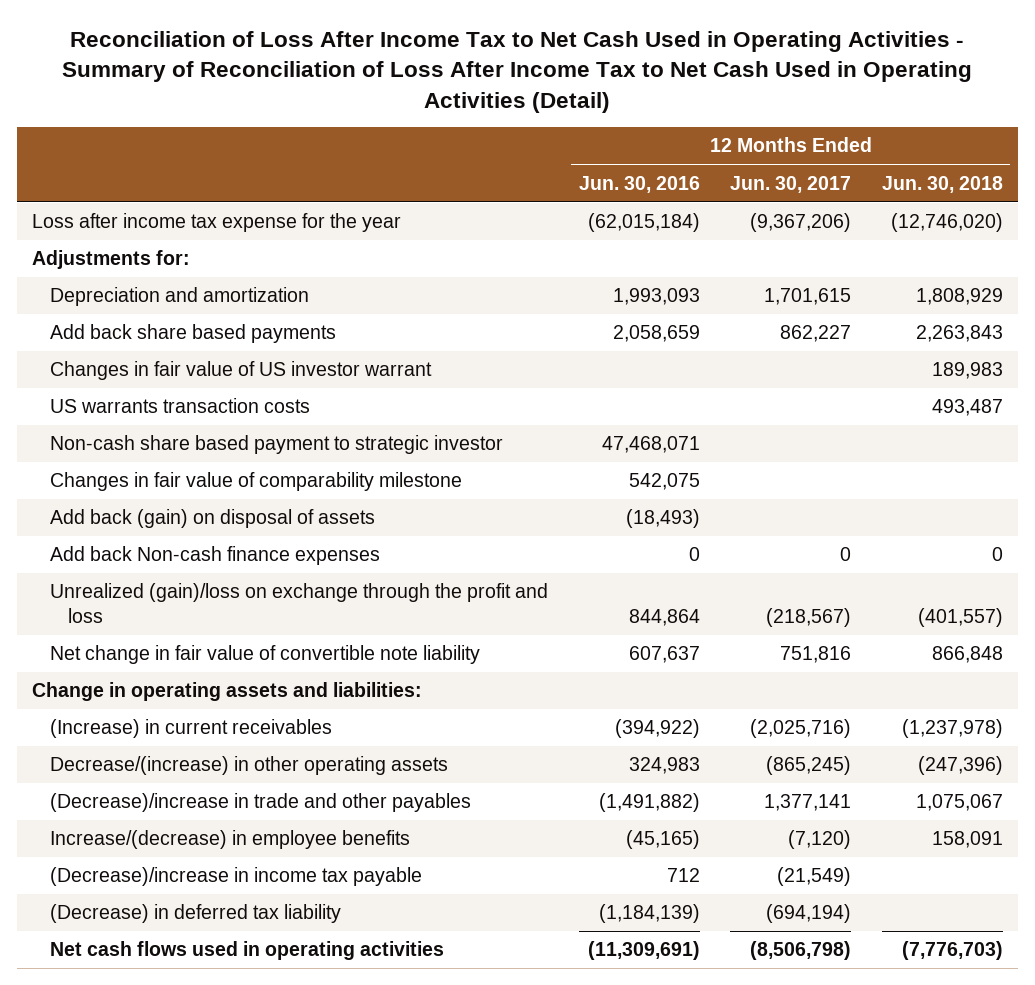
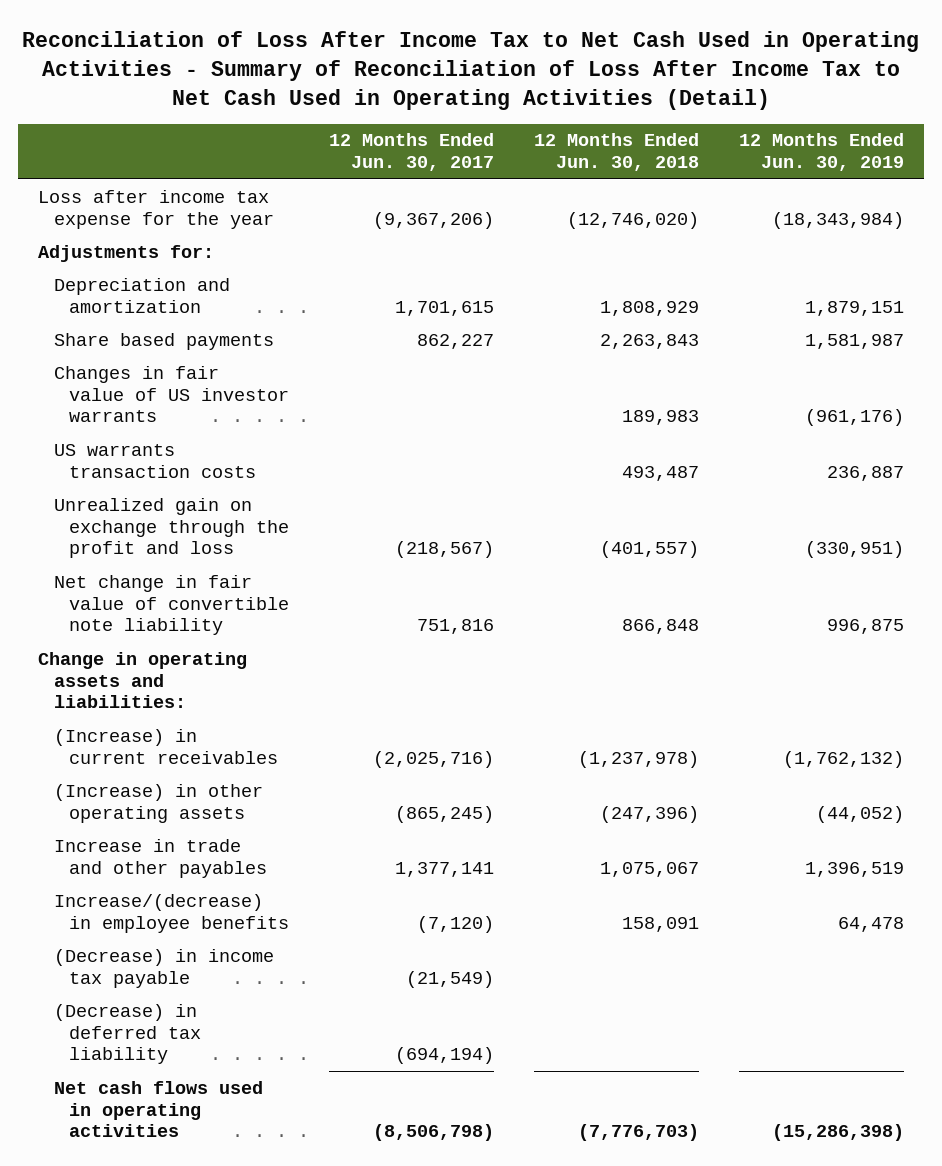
[578,175,700,193] Jun. 30, 2016 -> none
none -> [738,133,904,172] 12 Months Ended Jun. 30, 2019
[49,324,336,344] Add back share based payments -> [53,332,274,350] Share based payments
[49,361,432,381] Changes in fair value of US investor warrant -> [53,365,290,423] Changes in fair value of US investor warrants
[49,435,503,455] Non-cash share based payment to strategic investor -> none
[49,472,462,492] Changes in fair value of comparability milestone -> none
[49,509,375,529] Add back (gain) on disposal of assets -> none
[49,546,380,566] Add back Non-cash finance expenses -> none
[49,583,548,624] Unrealized (gain)/loss on exchange through the profit and loss -> [53,497,290,559] Unrealized gain on exchange through the profit and loss
[49,756,448,776] Decrease/(increase) in other operating assets -> [53,783,263,823] (Increase) in other operating assets
[49,793,471,813] (Decrease)/increase in trade and other payables -> [53,838,268,878] Increase in trade and other payables
[49,867,422,887] (Decrease)/increase in income tax payable -> [53,948,274,988] (Decrease) in income tax payable

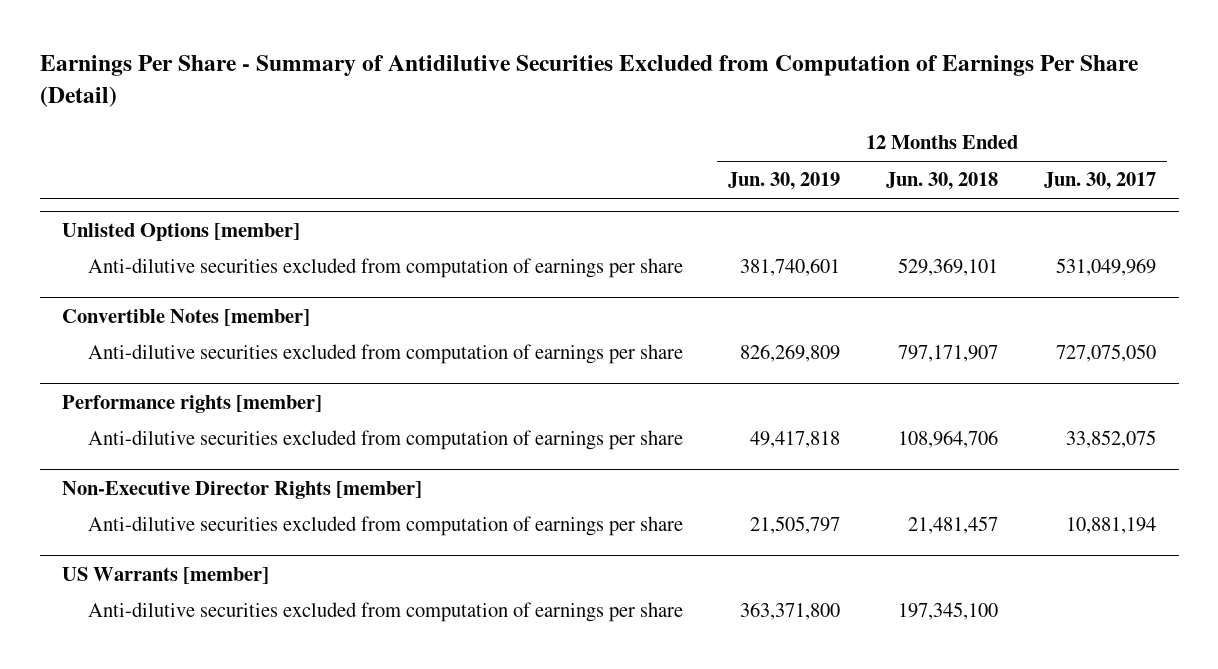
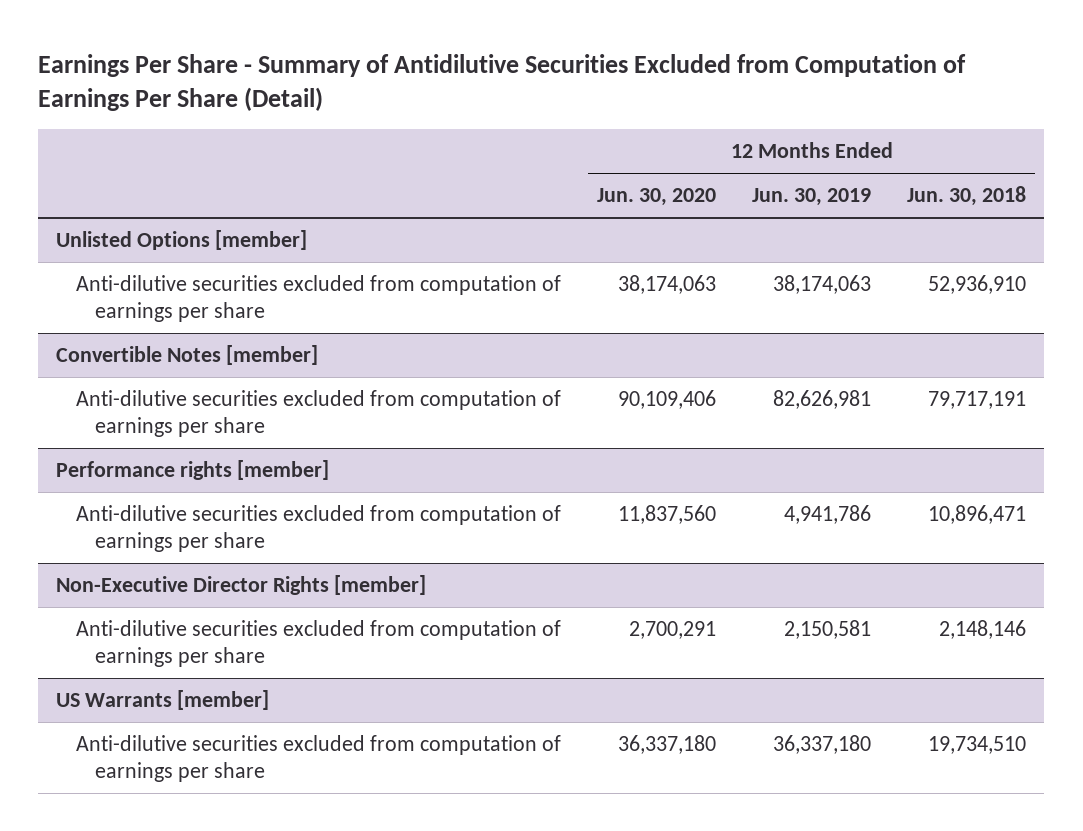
[1043,172,1156,191] Jun. 30, 2017 -> none
none -> [596,188,716,207] Jun. 30, 2020
[740,258,841,277] 381,740,601 -> [773,275,872,295] 38,174,063
[898,258,999,277] 529,369,101 -> [928,275,1027,295] 52,936,910
[740,344,841,363] 826,269,809 -> [773,390,872,410] 82,626,981
[898,345,999,363] 797,171,907 -> [928,391,1027,410] 79,717,191
[750,431,841,449] 49,417,818 -> [784,505,872,525] 4,941,786
[898,430,999,449] 108,964,706 -> [928,505,1027,525] 10,896,471
[750,516,841,535] 21,505,797 -> [784,620,872,640] 2,150,581
[908,516,999,535] 21,481,457 -> [939,620,1027,640] 2,148,146
[740,602,841,621] 363,371,800 -> [773,735,872,755] 36,337,180
[898,602,999,621] 197,345,100 -> [928,736,1027,755] 19,734,510

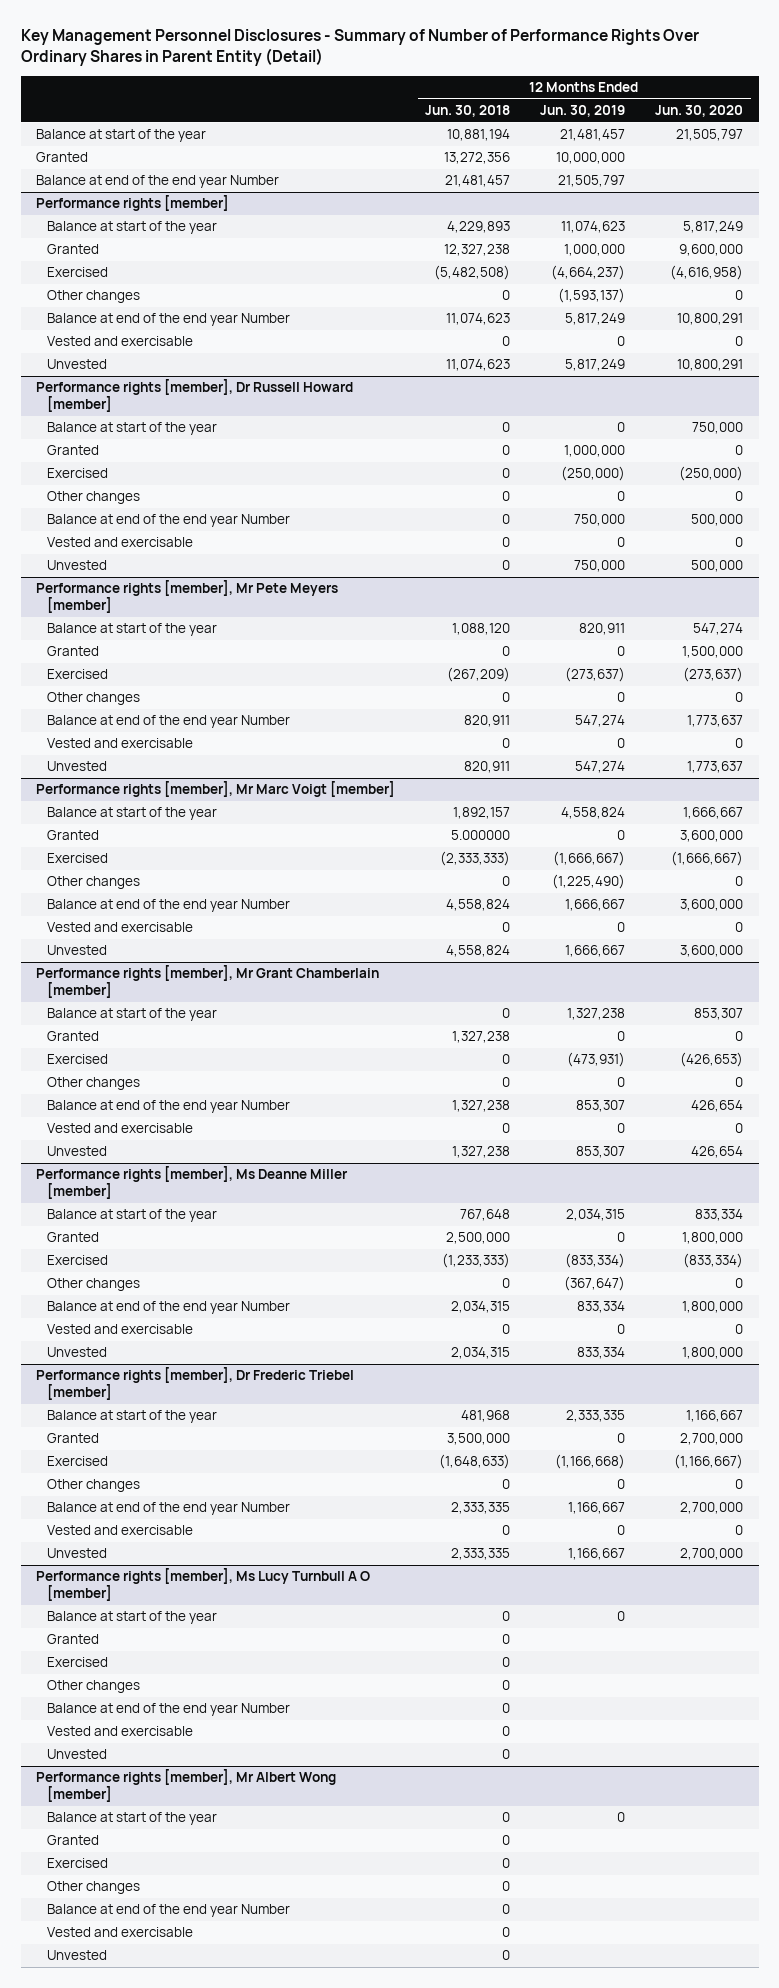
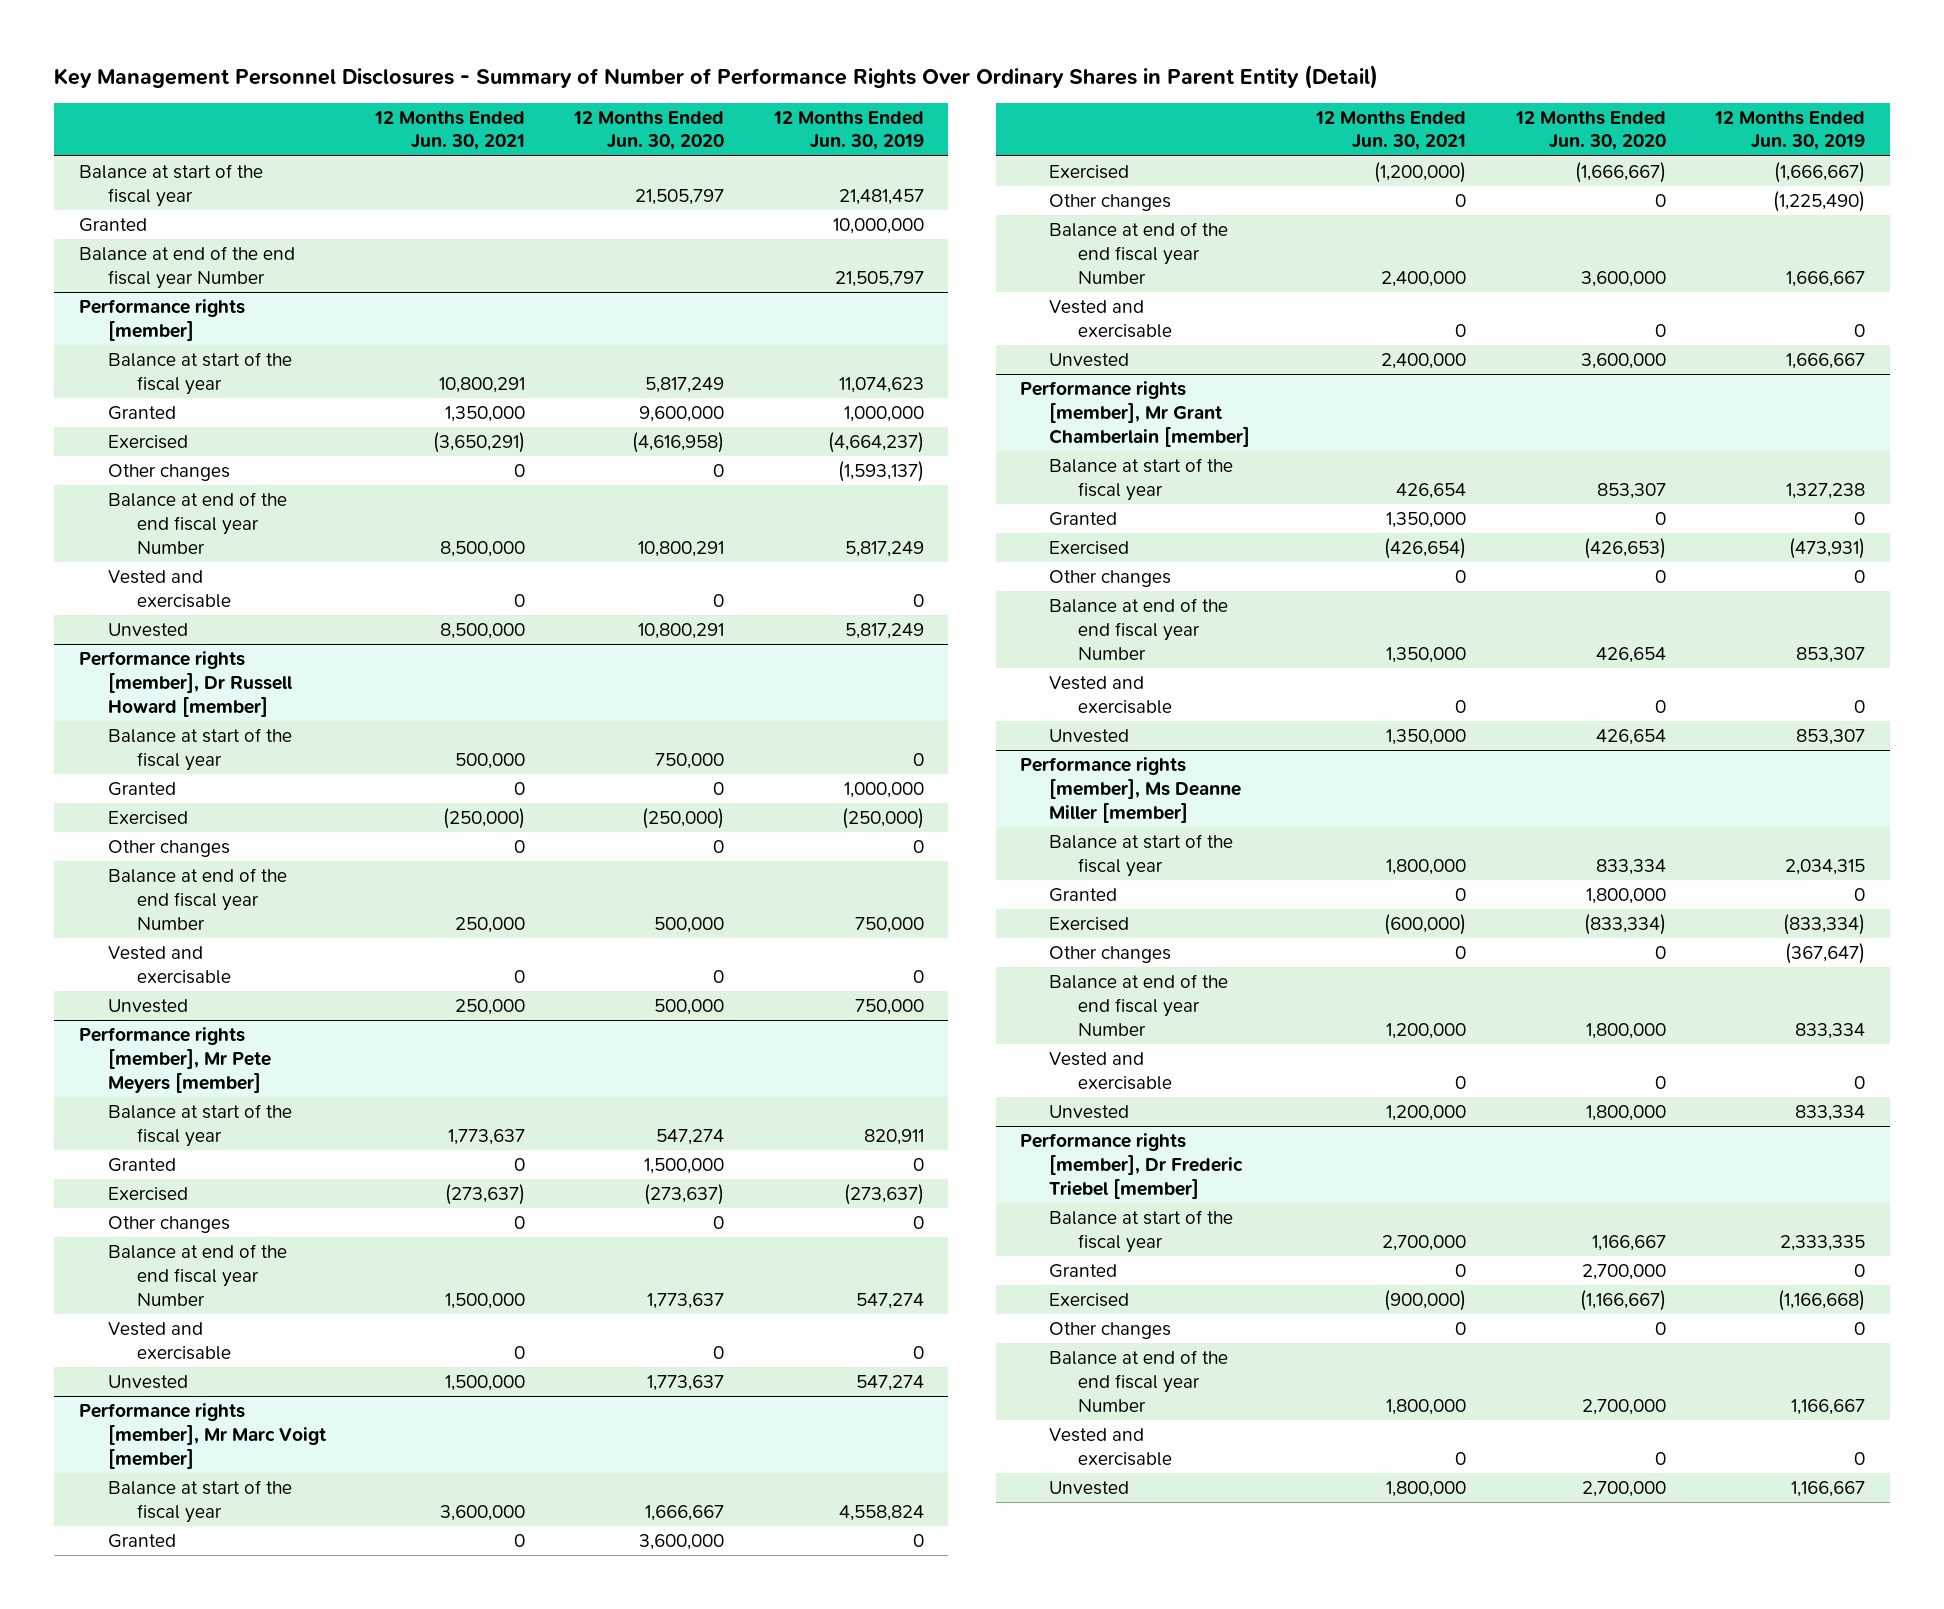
[425,105,511,118] Jun. 30, 2018 -> none
none -> [374,110,526,151] 12 Months Ended Jun. 30, 2021
[35,129,206,143] Balance at start of the year -> [79,163,264,207] Balance at start of the fiscal year
[35,175,279,189] Balance at end of the end year Number -> [79,245,296,289] Balance at end of the end fiscal year Number
[47,221,218,235] Balance at start of the year -> [107,351,292,395] Balance at start of the fiscal year
[47,313,291,327] Balance at end of the end year Number -> [107,491,287,554] Balance at end of the end fiscal year Number
[47,422,218,436] Balance at start of the year -> [107,727,292,771] Balance at start of the fiscal year
[47,514,291,528] Balance at end of the end year Number -> [107,867,287,930] Balance at end of the end fiscal year Number
[47,623,218,637] Balance at start of the year -> [107,1103,292,1147] Balance at start of the fiscal year
[47,715,291,729] Balance at end of the end year Number -> [107,1243,287,1306] Balance at end of the end fiscal year Number
[47,807,218,821] Balance at start of the year -> [107,1479,292,1523] Balance at start of the fiscal year
[47,899,291,913] Balance at end of the end year Number -> [1049,221,1229,284] Balance at end of the end fiscal year Number
[47,1008,218,1022] Balance at start of the year -> [1049,457,1234,501] Balance at start of the fiscal year
[47,1100,291,1114] Balance at end of the end year Number -> [1049,597,1229,660] Balance at end of the end fiscal year Number
[47,1209,218,1223] Balance at start of the year -> [1049,833,1234,877] Balance at start of the fiscal year
[47,1301,291,1315] Balance at end of the end year Number -> [1049,973,1229,1036] Balance at end of the end fiscal year Number
[47,1410,218,1424] Balance at start of the year -> [1049,1209,1234,1253] Balance at start of the fiscal year
[47,1502,291,1516] Balance at end of the end year Number -> [1049,1349,1229,1412] Balance at end of the end fiscal year Number
[35,1568,370,1602] Performance rights [member], Ms Lucy Turnbull A O [member] -> none
[47,1611,218,1625] Balance at start of the year -> none
[47,1634,100,1645] Granted -> none
[47,1657,109,1668] Exercised -> none
[47,1680,141,1694] Other changes -> none
[47,1703,291,1717] Balance at end of the end year Number -> none
[47,1726,194,1737] Vested and exercisable -> none
[47,1749,108,1760] Unvested -> none
[35,1769,336,1803] Performance rights [member], Mr Albert Wong [member] -> none
[47,1812,218,1826] Balance at start of the year -> none
[47,1835,100,1846] Granted -> none
[47,1858,109,1869] Exercised -> none
[47,1881,141,1895] Other changes -> none
[47,1904,291,1918] Balance at end of the end year Number -> none
[47,1927,194,1938] Vested and exercisable -> none
[47,1950,108,1961] Unvested -> none

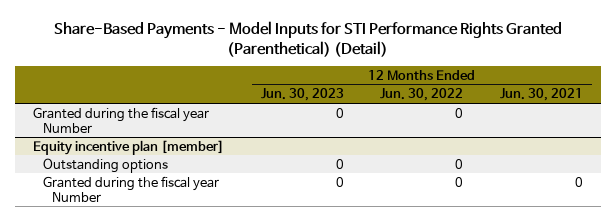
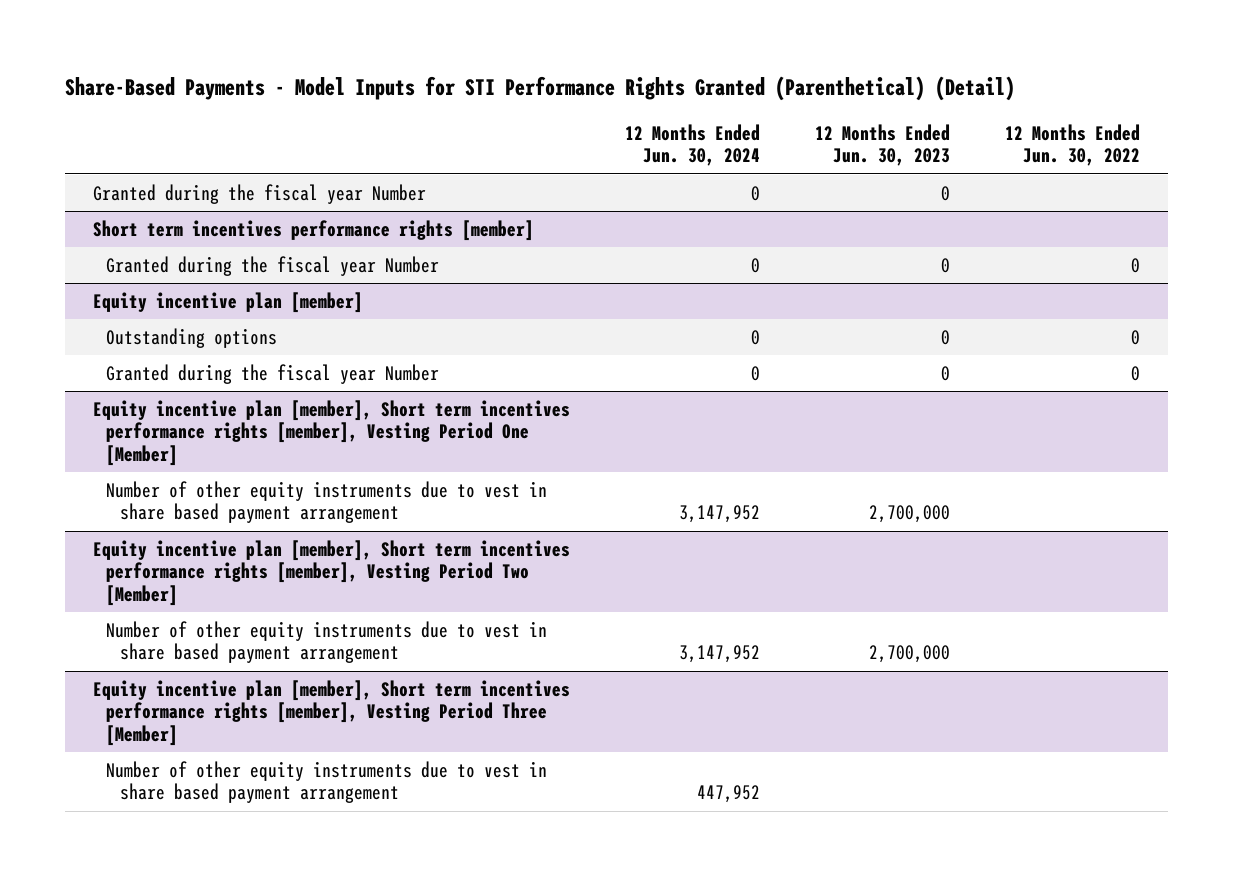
[499,88,583,102] Jun. 30, 2021 -> none
none -> [624,123,760,167] 12 Months Ended Jun. 30, 2024
none -> [92,183,426,204] Granted during the fiscal year Number
none -> [92,219,534,241] Short term incentives performance rights [member]
none -> [92,399,570,467] Equity incentive plan [member], Short term incentives performance rights [member], Vesting Period One [Member]
none -> [106,480,548,524] Number of other equity instruments due to vest in share based payment arrangement
none -> [92,539,570,607] Equity incentive plan [member], Short term incentives performance rights [member], Vesting Period Two [Member]
none -> [106,620,548,664] Number of other equity instruments due to vest in share based payment arrangement
none -> [92,679,570,747] Equity incentive plan [member], Short term incentives performance rights [member], Vesting Period Three [Member]
none -> [106,760,548,804] Number of other equity instruments due to vest in share based payment arrangement

